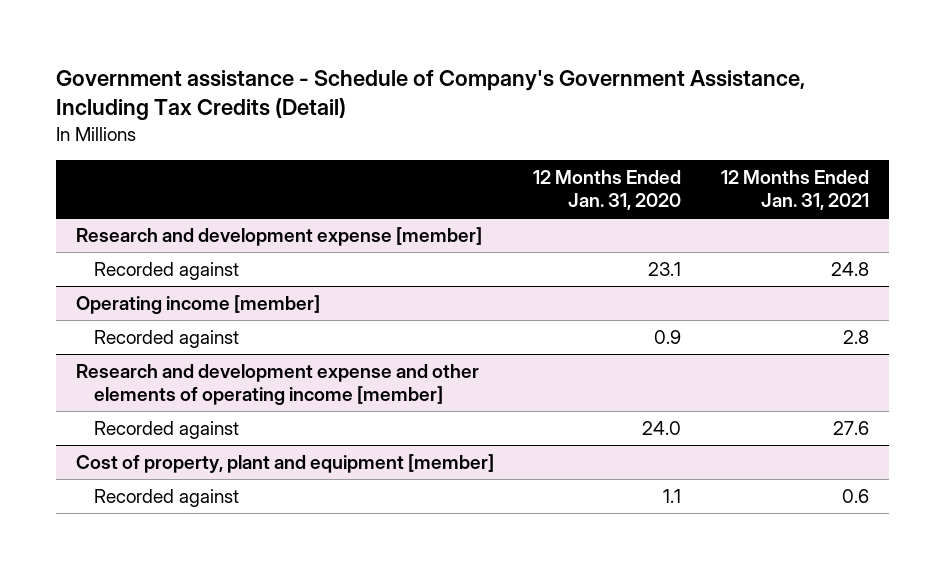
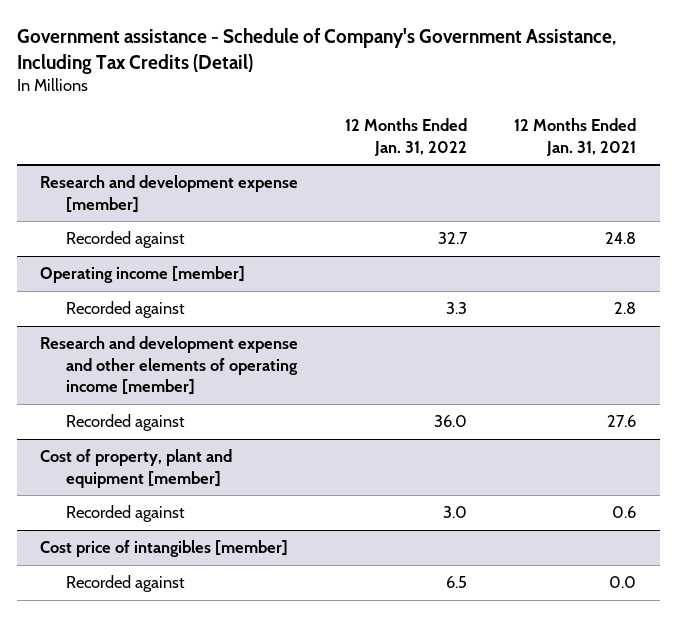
[533,170,682,211] 12 Months Ended Jan. 31, 2020 -> none
none -> [345,118,468,156] 12 Months Ended Jan. 31, 2022
none -> [40,540,289,558] Cost price of intangibles [member]
none -> [65,575,185,593] Recorded against

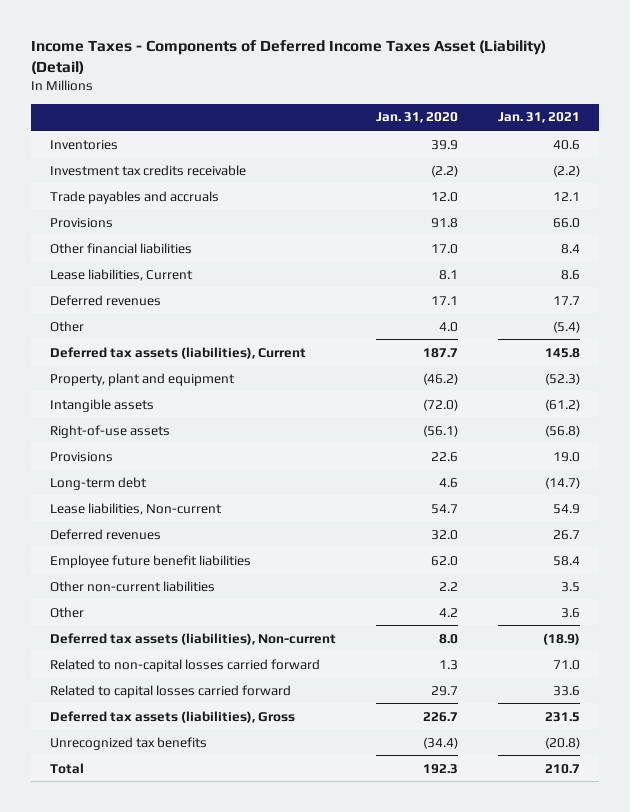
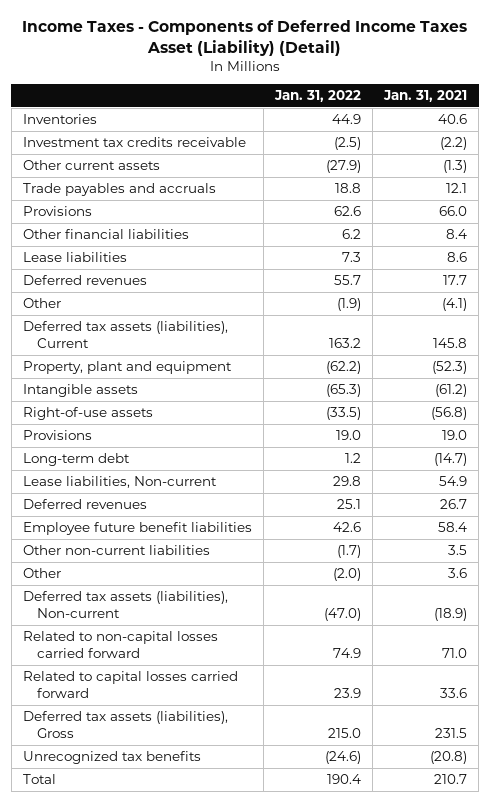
[376,112,459,124] Jan. 31, 2020 -> none
none -> [273,90,361,103] Jan. 31, 2022
none -> [22,160,160,171] Other current assets
[50,268,194,281] Lease liabilities, Current -> [22,252,127,263] Lease liabilities
[552,320,580,333] (5.4) -> [442,298,468,312] (4.1)

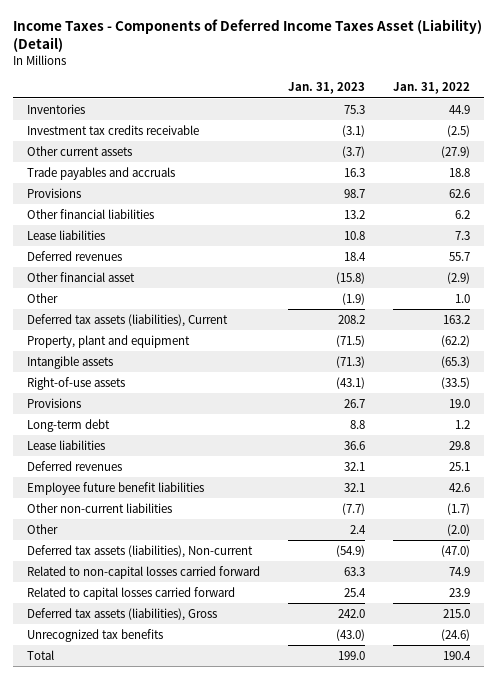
[383,90,468,103] Jan. 31, 2021 -> none
none -> [287,82,365,95] Jan. 31, 2023
none -> [26,271,135,282] Other financial asset
[336,298,361,312] (1.9) -> [454,293,470,303] 1.0
[22,476,217,489] Lease liabilities, Non-current -> [26,439,105,450] Lease liabilities

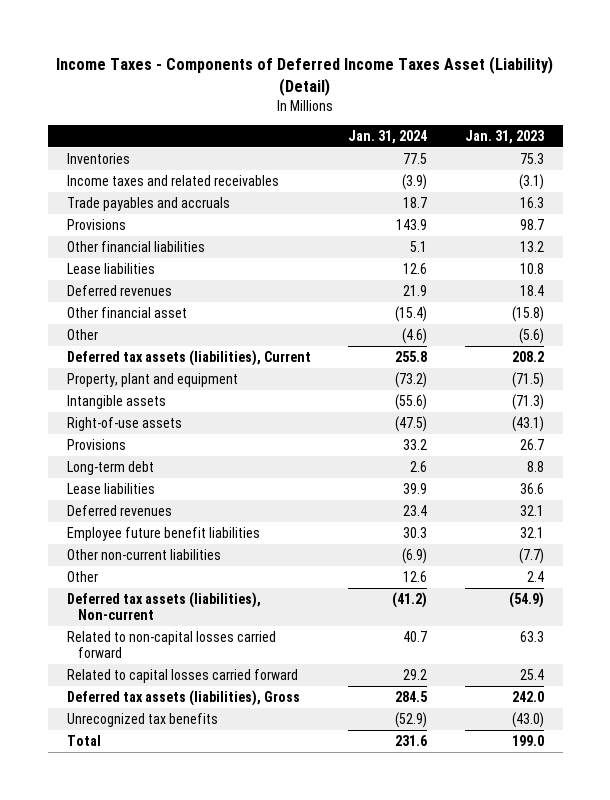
[392,82,470,95] Jan. 31, 2022 -> none
none -> [348,129,428,144] Jan. 31, 2024
[26,124,199,135] Investment tax credits receivable -> none
[26,145,132,156] Other current assets -> none
none -> [66,175,279,187] Income taxes and related receivables
[341,292,365,305] (1.9) -> [518,328,544,345] (5.6)

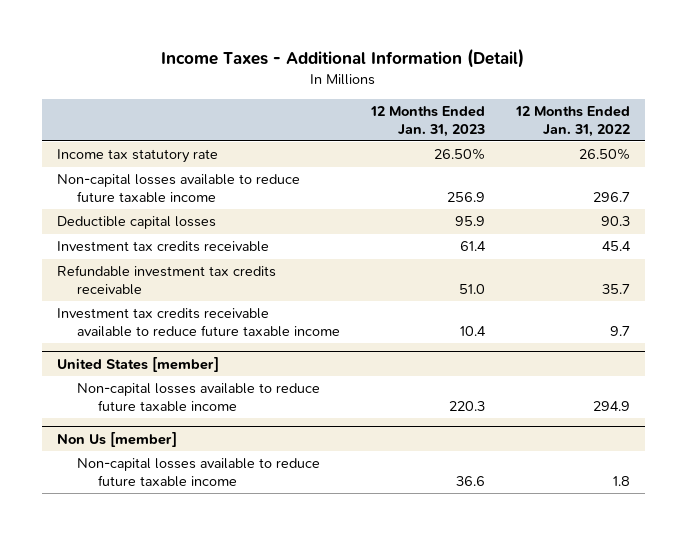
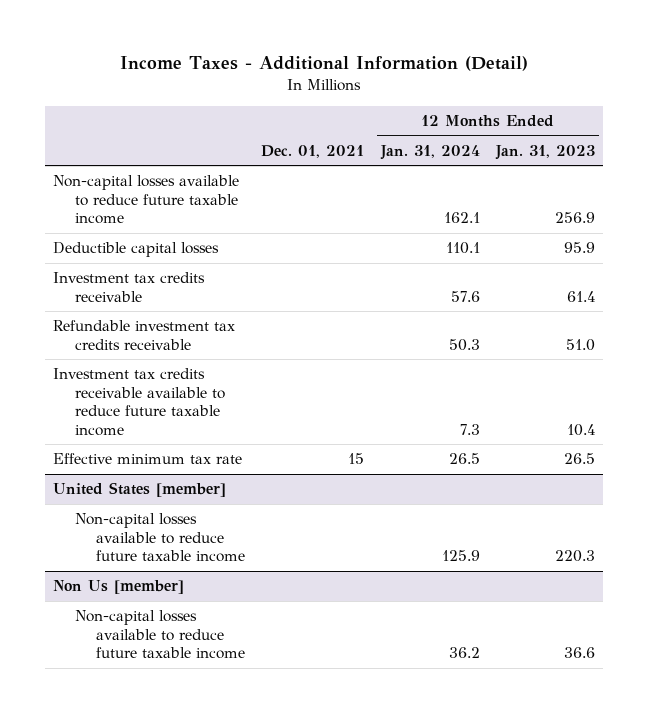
[514,106,630,137] 12 Months Ended Jan. 31, 2022 -> none
none -> [261,144,365,158] Dec. 01, 2021
none -> [379,144,480,160] Jan. 31, 2024
[56,149,218,164] Income tax statutory rate -> none
none -> [52,453,242,465] Effective minimum tax rate

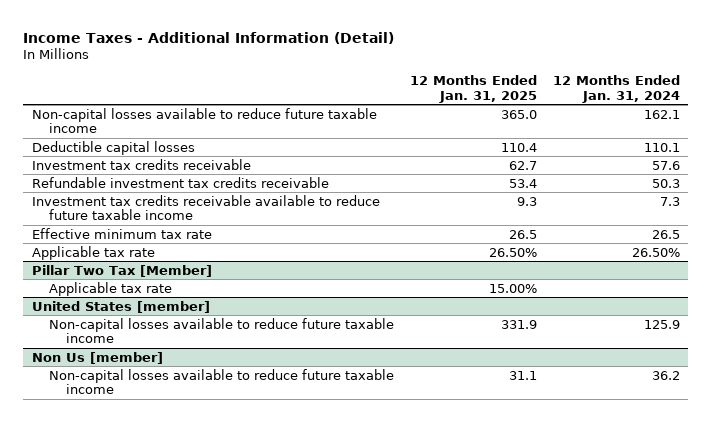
[261,144,365,158] Dec. 01, 2021 -> none
[494,144,595,160] Jan. 31, 2023 -> none
none -> [409,75,537,103] 12 Months Ended Jan. 31, 2025
none -> [31,245,155,260] Applicable tax rate
none -> [31,264,212,277] Pillar Two Tax [Member]
none -> [48,281,172,296] Applicable tax rate

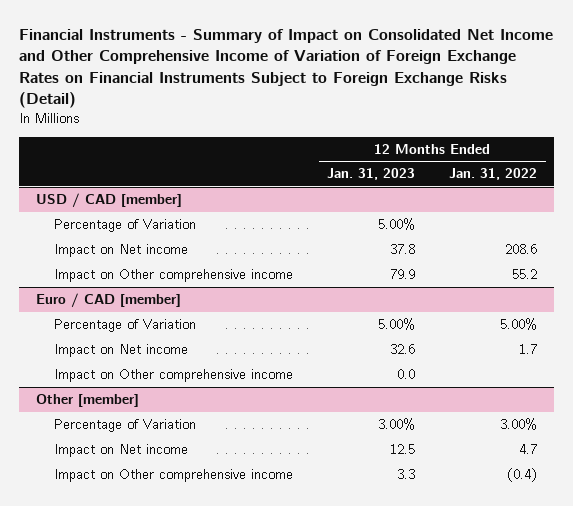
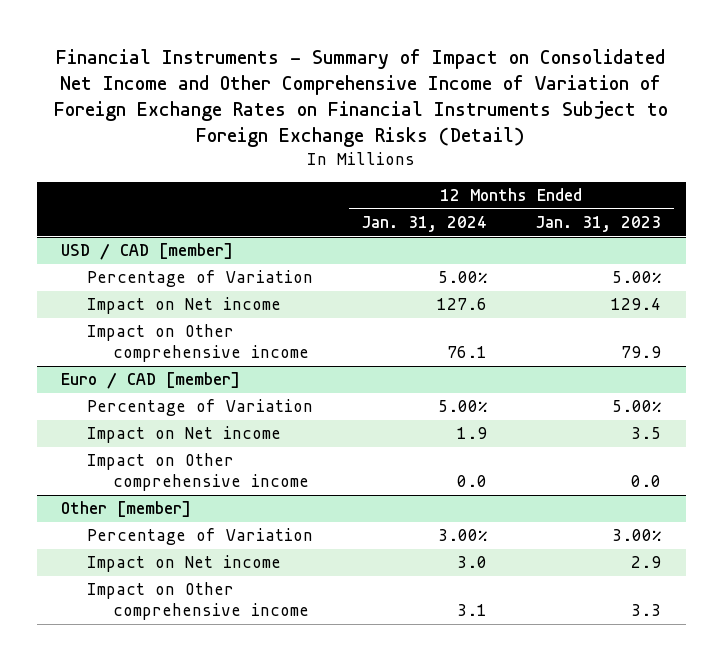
[449,168,538,181] Jan. 31, 2022 -> none
none -> [361,215,488,232] Jan. 31, 2024
[390,244,416,255] 37.8 -> [611,298,662,311] 129.4
[390,344,416,355] 32.6 -> [631,427,662,440] 3.5
[390,444,416,455] 12.5 -> [631,556,662,569] 2.9

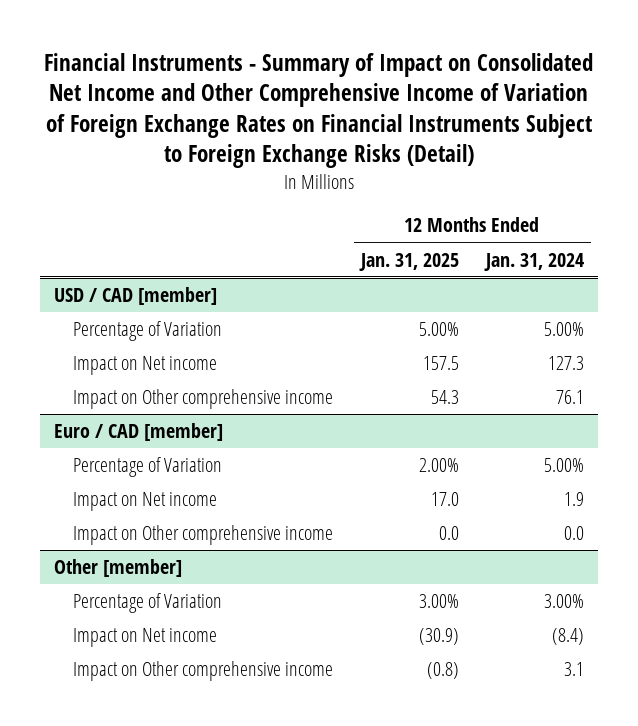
[535,215,662,232] Jan. 31, 2023 -> none
none -> [358,252,459,271] Jan. 31, 2025
[437,298,488,311] 127.6 -> [548,356,585,371] 127.3
[457,556,488,569] 3.0 -> [552,628,585,646] (8.4)

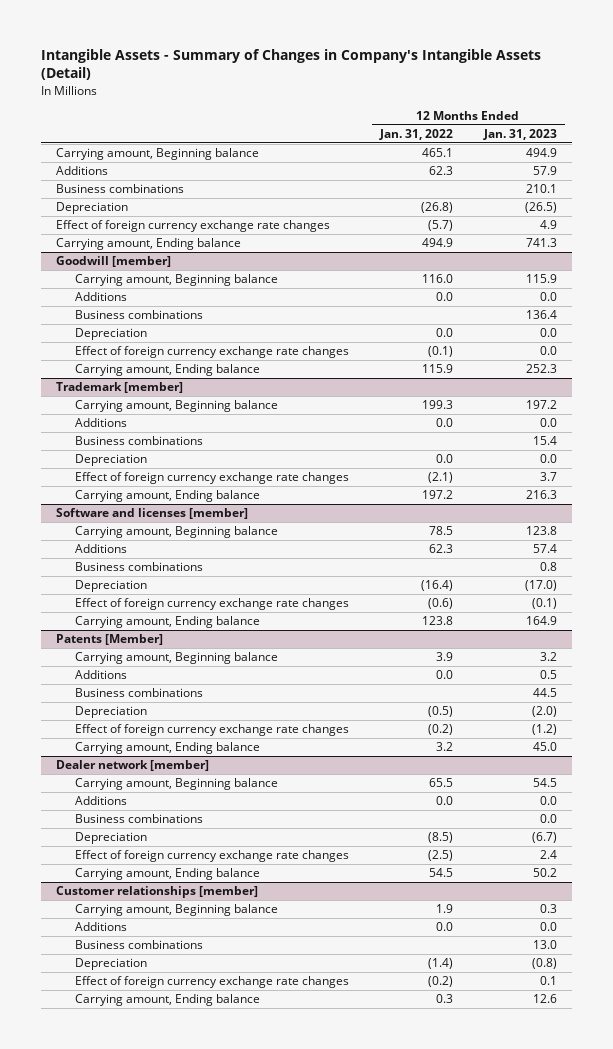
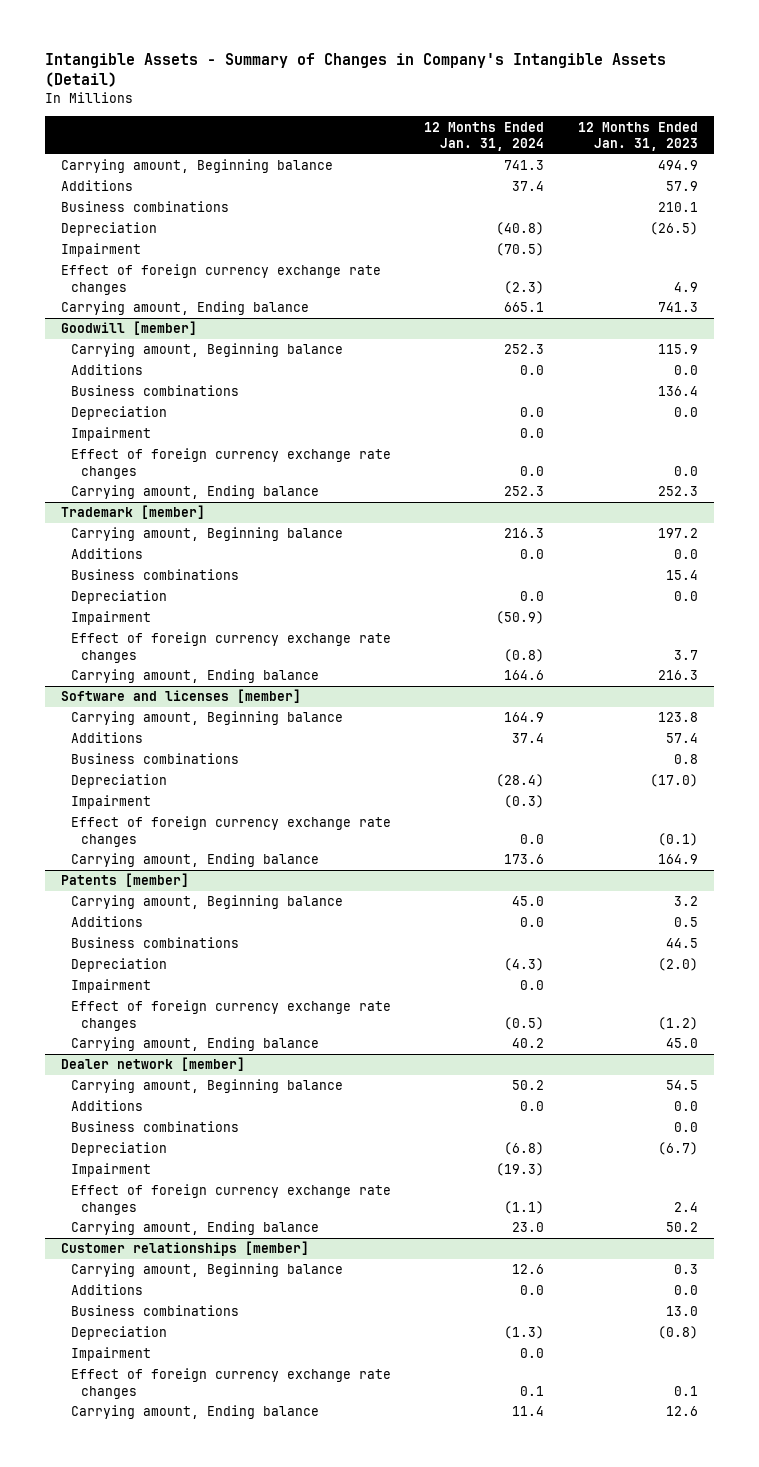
[378,128,453,140] Jan. 31, 2022 -> none
none -> [424,121,545,152] 12 Months Ended Jan. 31, 2024
none -> [61,243,142,258] Impairment
none -> [71,427,152,442] Impairment
none -> [71,611,152,626] Impairment
none -> [71,795,152,810] Impairment
[56,634,164,646] Patents [Member] -> [61,873,190,888] Patents [member]
none -> [71,979,152,994] Impairment
none -> [71,1163,152,1178] Impairment
none -> [71,1347,152,1362] Impairment

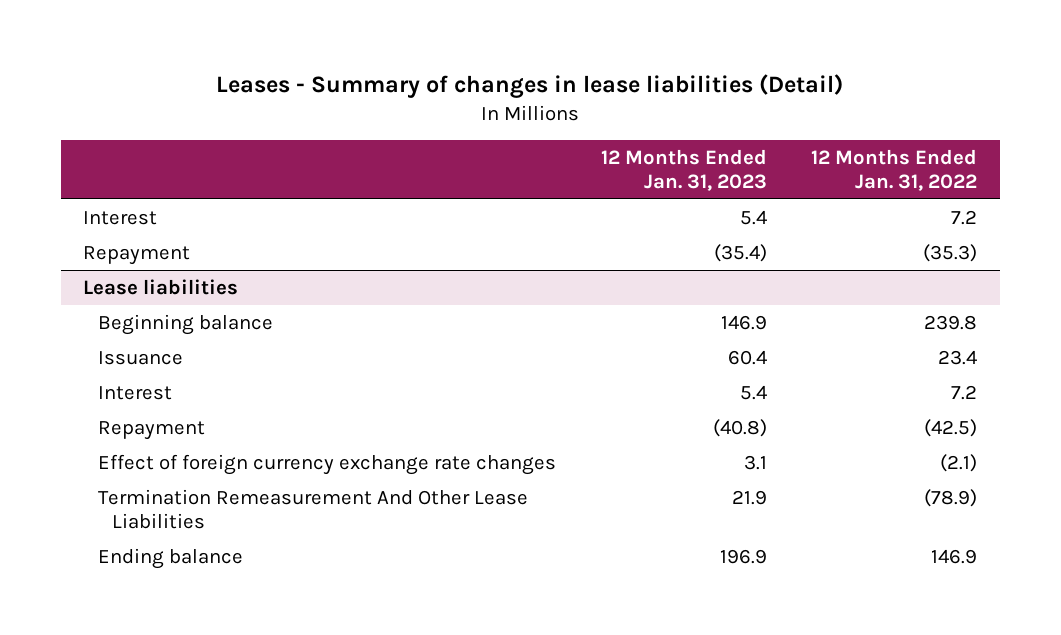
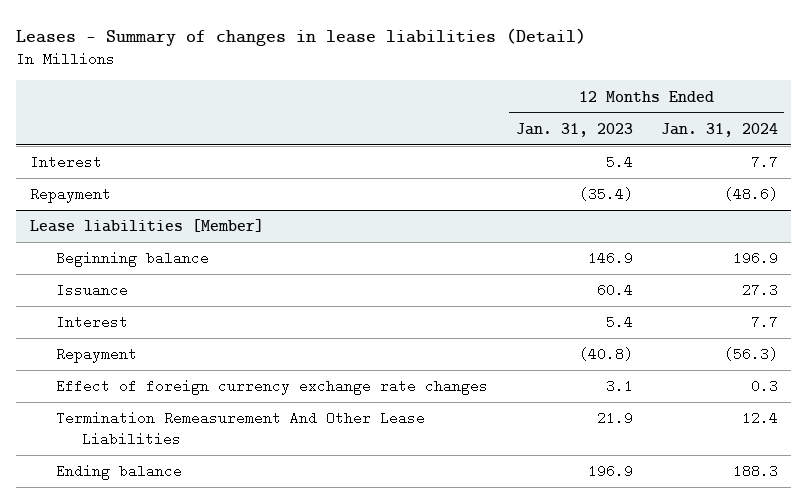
[811,149,978,191] 12 Months Ended Jan. 31, 2022 -> none
none -> [660,122,778,137] Jan. 31, 2024
[83,278,239,295] Lease liabilities -> [29,219,264,233] Lease liabilities [Member]

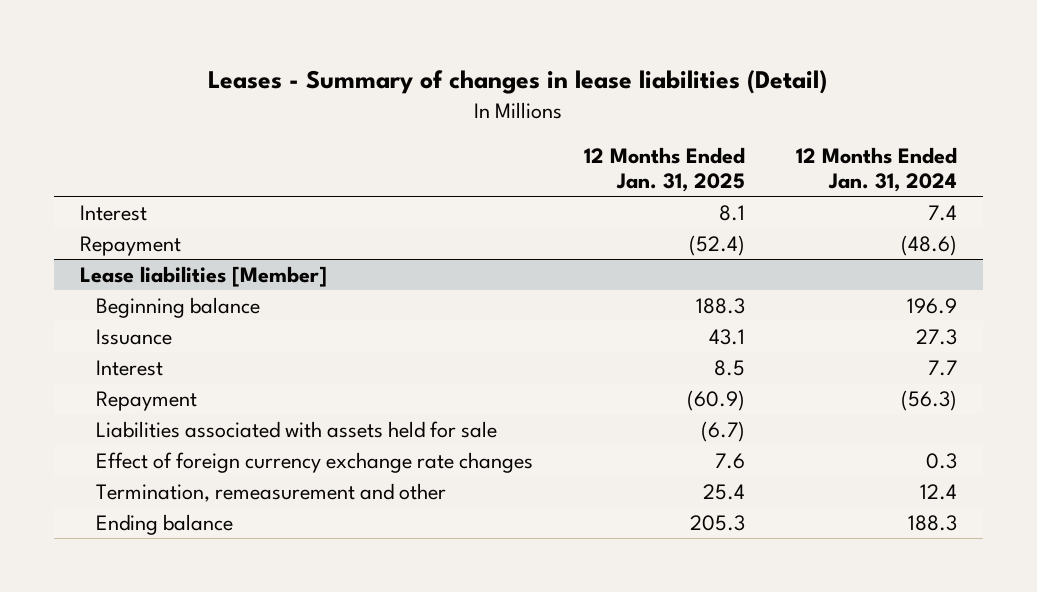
[515,122,633,137] Jan. 31, 2023 -> none
none -> [584,146,746,193] 12 Months Ended Jan. 31, 2025
[750,155,778,170] 7.7 -> [928,204,958,221] 7.4
none -> [96,420,498,438] Liabilities associated with assets held for sale
[56,411,426,447] Termination Remeasurement And Other Lease Liabilities -> [96,482,447,502] Termination, remeasurement and other

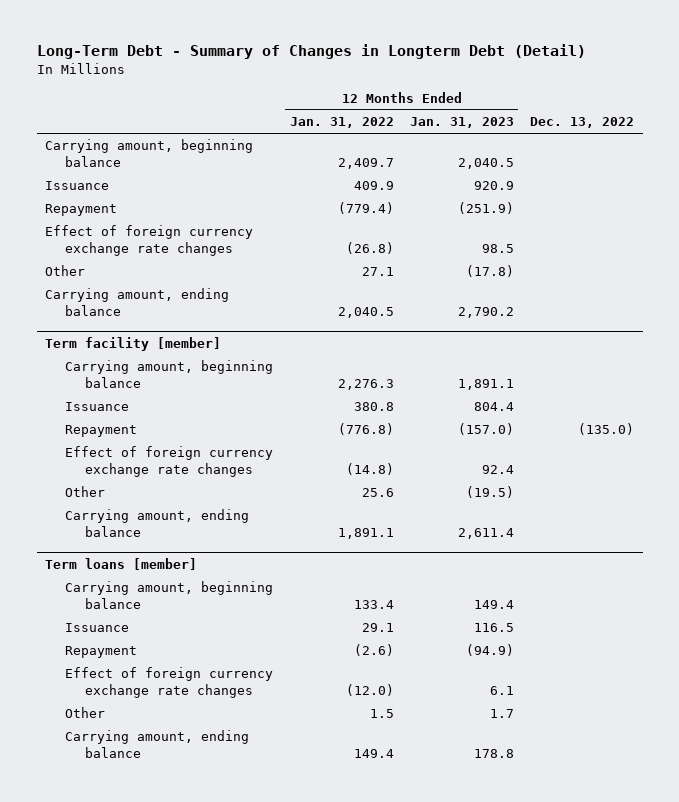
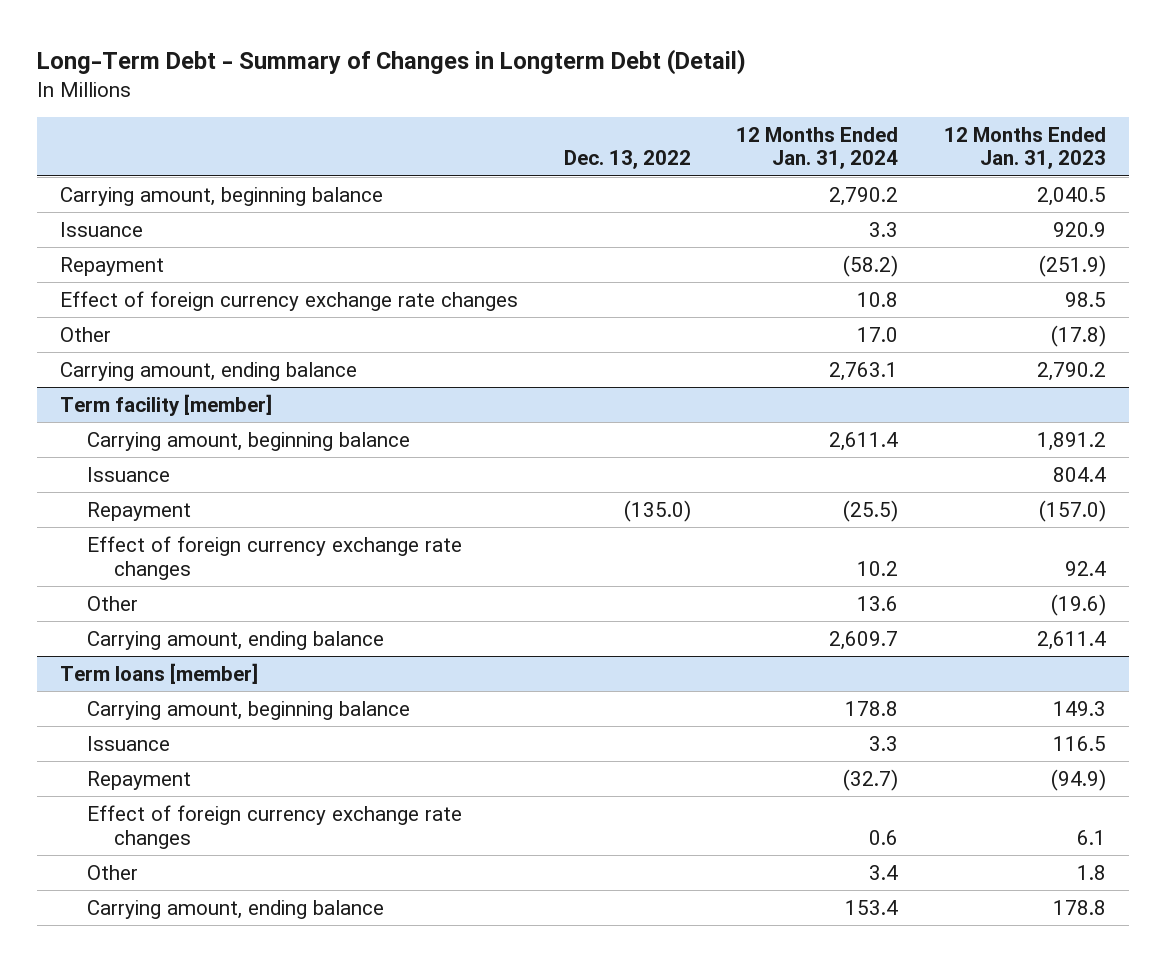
[289,117,394,129] Jan. 31, 2022 -> none
none -> [736,126,899,170] 12 Months Ended Jan. 31, 2024
[457,378,514,390] 1,891.1 -> [1036,431,1106,451] 1,891.2
[465,486,514,499] (19.5) -> [1050,593,1106,616] (19.6)
[473,599,514,609] 149.4 -> [1052,700,1106,716] 149.3
[489,709,514,719] 1.7 -> [1076,864,1106,880] 1.8

